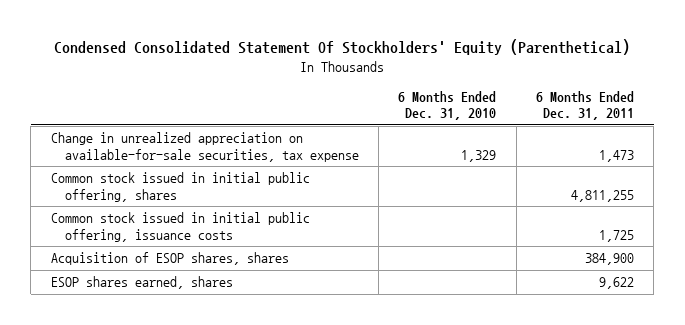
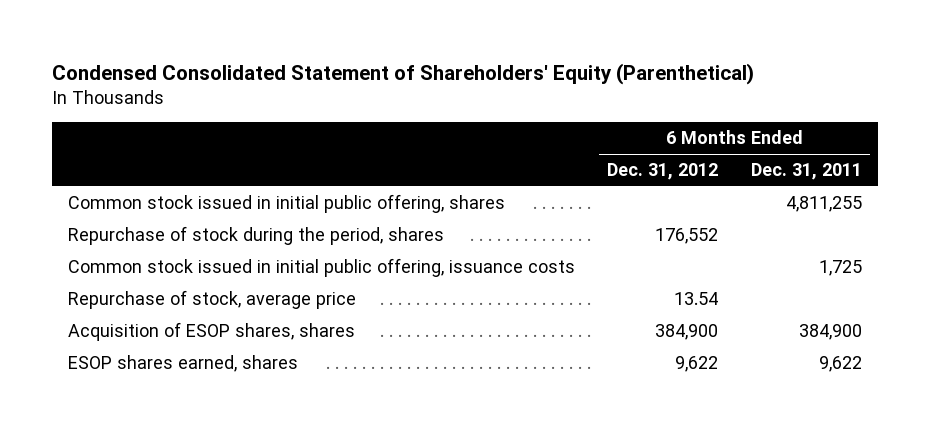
[54,39,631,56] Condensed Consolidated Statement Of Stockholders' Equity (Parenthetical) -> [51,62,754,85] Condensed Consolidated Statement of Shareholders' Equity (Parenthetical)
[398,90,497,121] 6 Months Ended Dec. 31, 2010 -> none
none -> [607,163,719,181] Dec. 31, 2012
[50,132,359,162] Change in unrealized appreciation on available-for-sale securities, tax expense -> none
none -> [68,226,445,246] Repurchase of stock during the period, shares
none -> [68,290,357,310] Repurchase of stock, average price

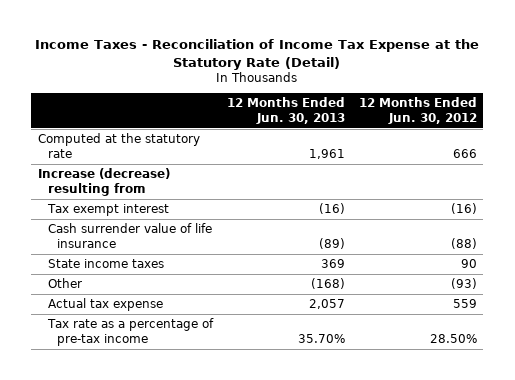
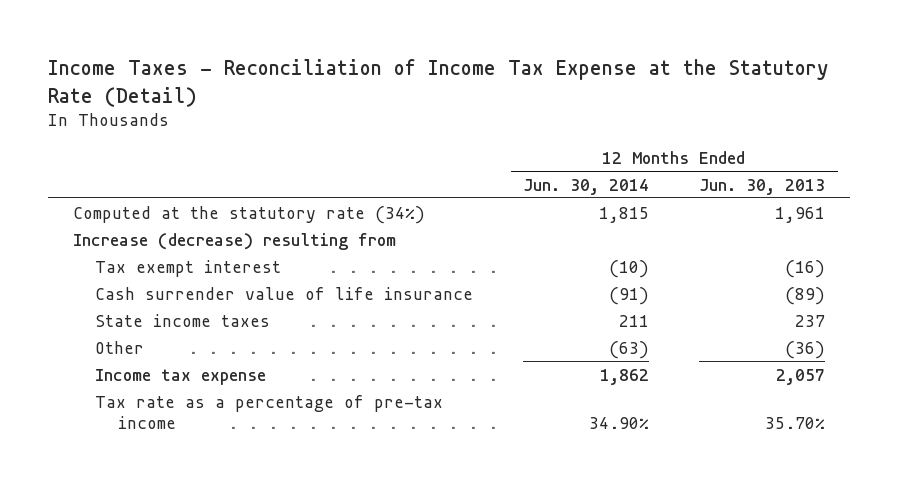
[358,97,477,124] 12 Months Ended Jun. 30, 2012 -> none
none -> [523,178,650,195] Jun. 30, 2014
[38,133,201,158] Computed at the statutory rate -> [72,205,425,224] Computed at the statutory rate (34%)
[320,259,345,269] 369 -> [795,314,826,327] 237
[310,278,345,290] (168) -> [785,340,826,359] (36)
[47,298,163,312] Actual tax expense -> [95,368,267,385] Income tax expense

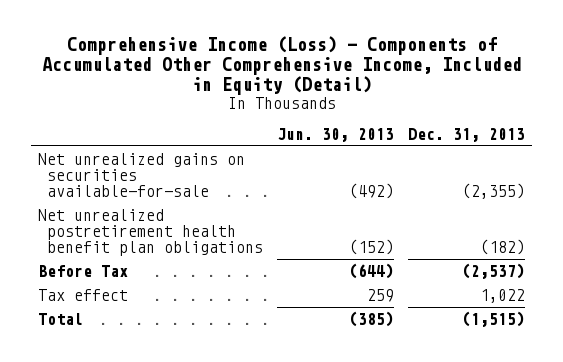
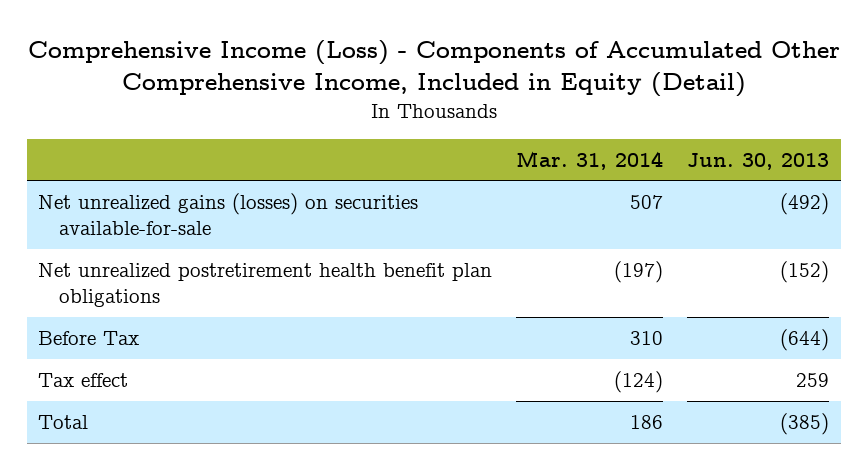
[408,127,526,142] Dec. 31, 2013 -> none
none -> [516,150,664,170] Mar. 31, 2014
[38,152,246,197] Net unrealized gains on securities available-for-sale -> [38,192,419,236] Net unrealized gains (losses) on securities available-for-sale

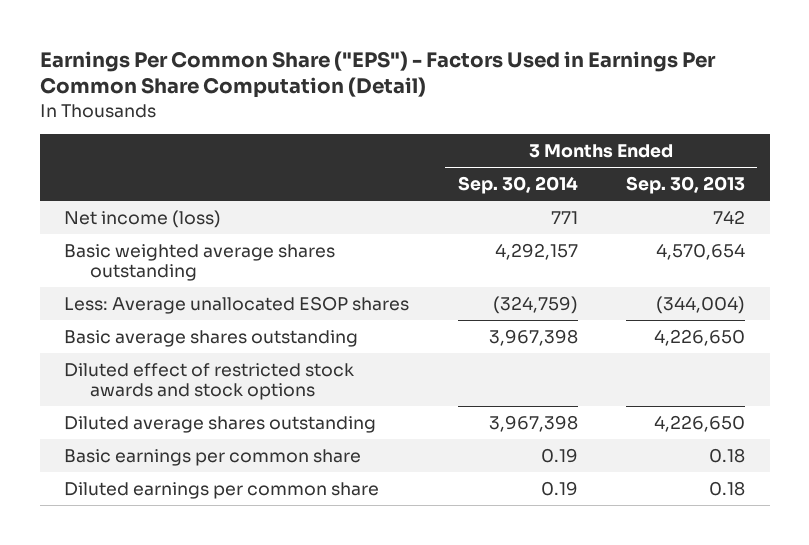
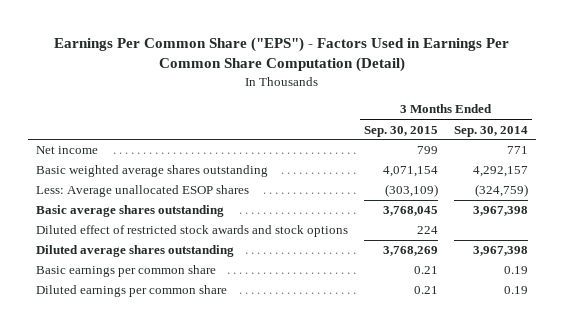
[626,176,746,195] Sep. 30, 2013 -> none
none -> [364,125,439,137] Sep. 30, 2015
[64,209,222,228] Net income (loss) -> [35,146,98,155] Net income

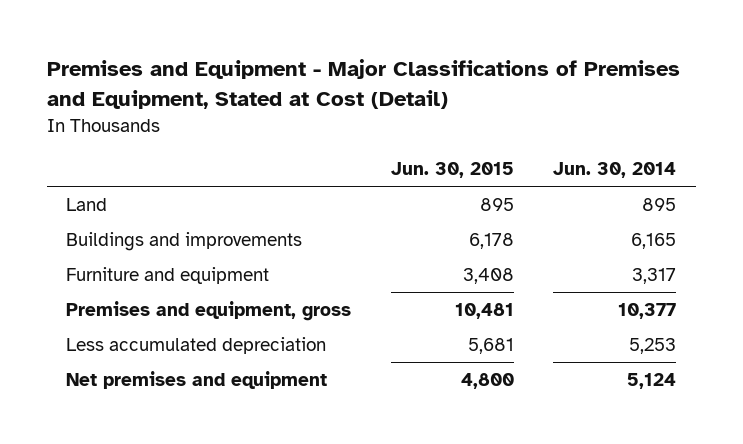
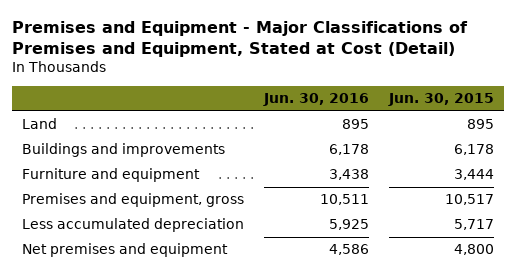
[553,162,677,179] Jun. 30, 2014 -> none
none -> [262,93,369,107] Jun. 30, 2016
[462,268,514,285] 3,408 -> [453,169,494,181] 3,444
[454,303,514,320] 10,481 -> [444,194,494,206] 10,517
[467,338,514,355] 5,681 -> [453,219,494,231] 5,717

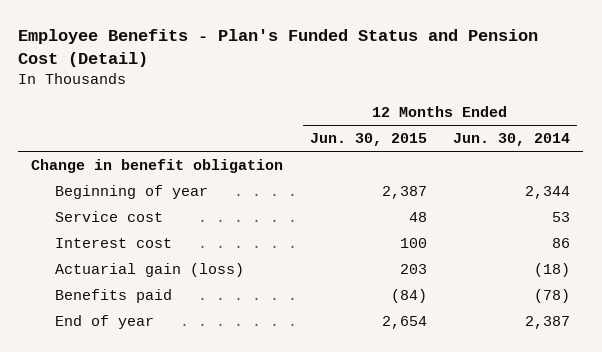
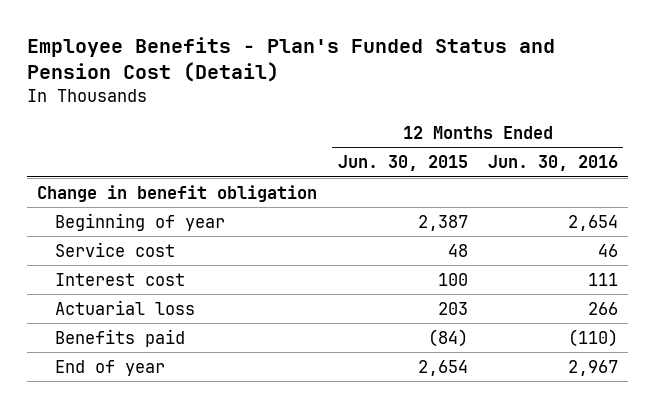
[453,133,571,147] Jun. 30, 2014 -> none
none -> [487,155,618,172] Jun. 30, 2016
[55,262,245,277] Actuarial gain (loss) -> [54,299,195,315] Actuarial loss

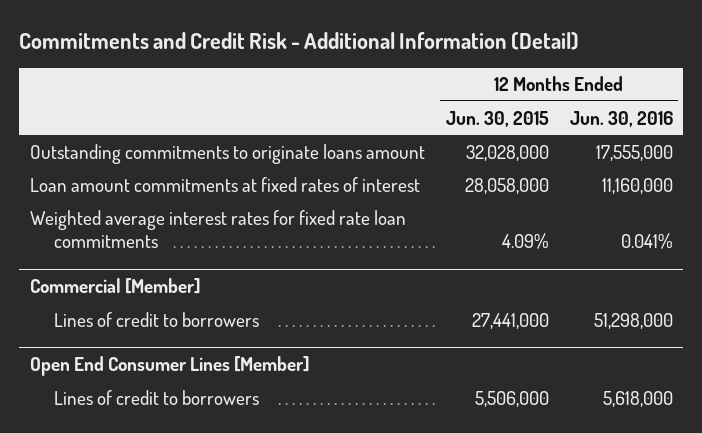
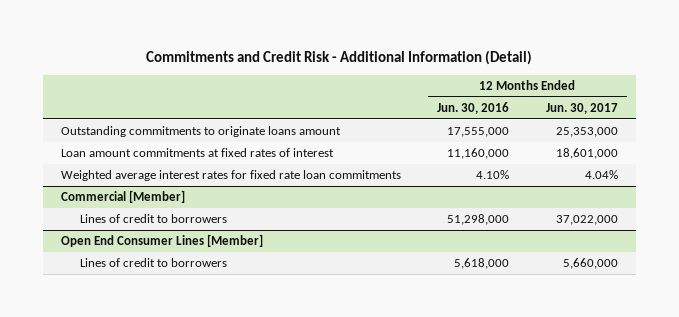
[445,110,549,127] Jun. 30, 2015 -> none
none -> [545,103,618,115] Jun. 30, 2017
[620,232,673,249] 0.041% -> [476,170,510,180] 4.10%

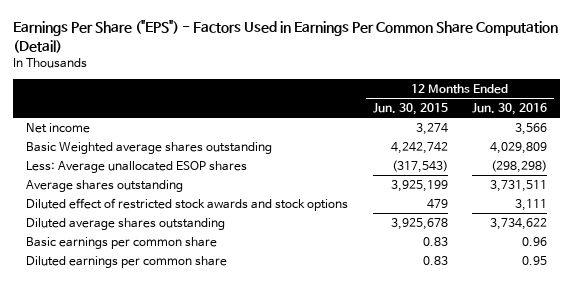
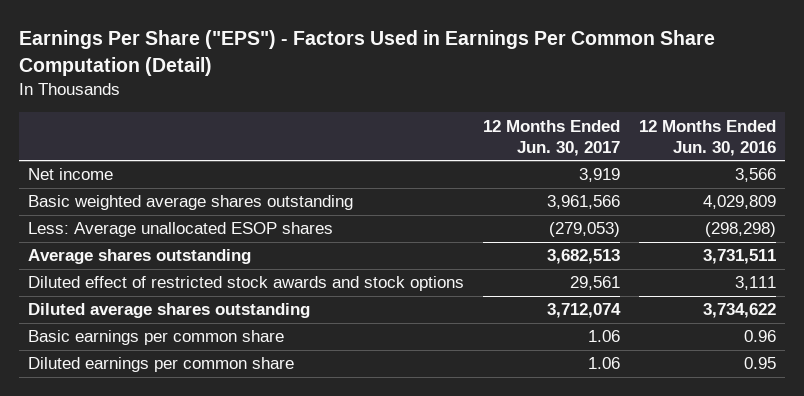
[372,103,448,116] Jun. 30, 2015 -> none
none -> [482,119,620,156] 12 Months Ended Jun. 30, 2017
[25,141,272,154] Basic Weighted average shares outstanding -> [28,195,354,211] Basic weighted average shares outstanding

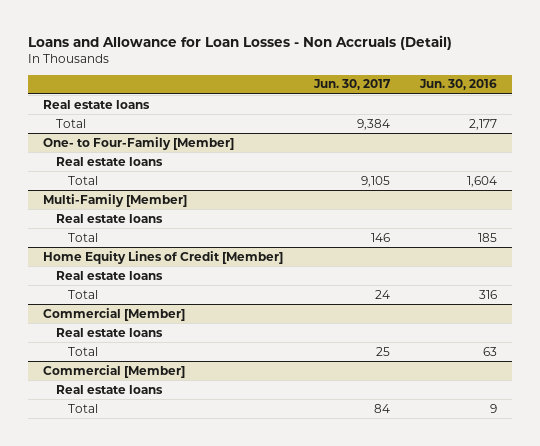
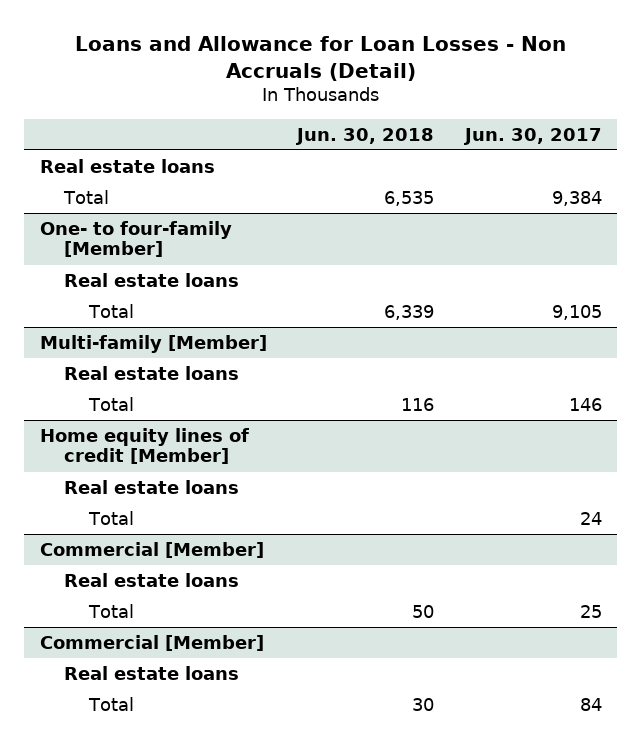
[418,79,497,91] Jun. 30, 2016 -> none
none -> [295,127,435,145] Jun. 30, 2018
[43,136,235,150] One- to Four-Family [Member] -> [39,220,232,258] One- to four-family [Member]
[43,193,188,207] Multi-Family [Member] -> [39,334,267,353] Multi-family [Member]
[43,250,284,264] Home Equity Lines of Credit [Member] -> [39,427,249,465] Home equity lines of credit [Member]

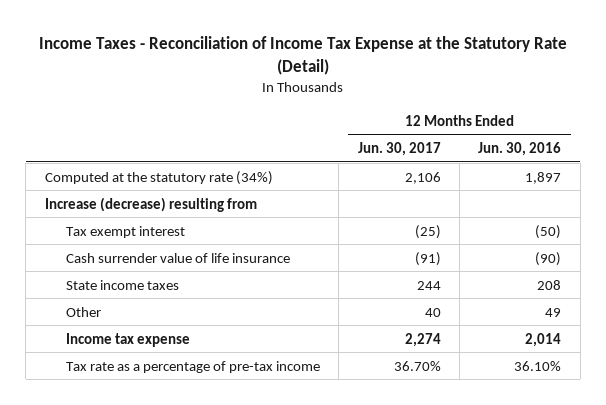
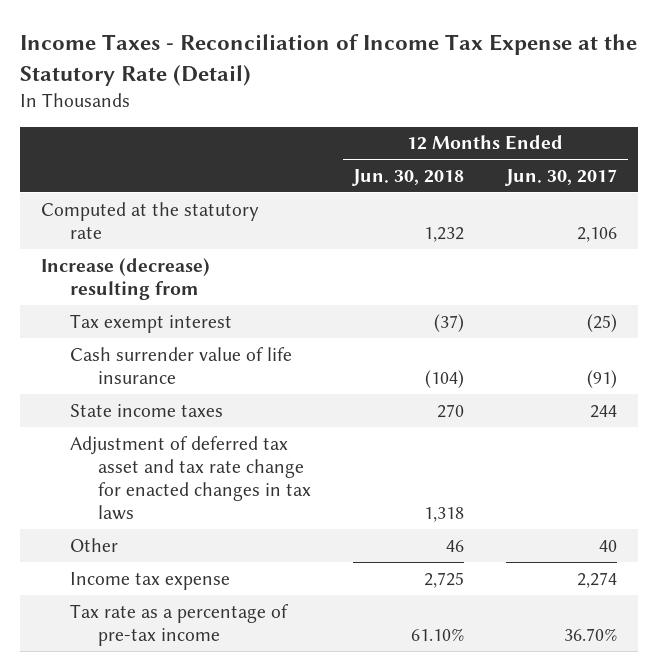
[478,141,562,156] Jun. 30, 2016 -> none
none -> [352,168,465,186] Jun. 30, 2018
[44,170,273,185] Computed at the statutory rate (34%) -> [41,201,260,239] Computed at the statutory rate
none -> [69,435,311,520] Adjustment of deferred tax asset and tax rate change for enacted changes in tax laws

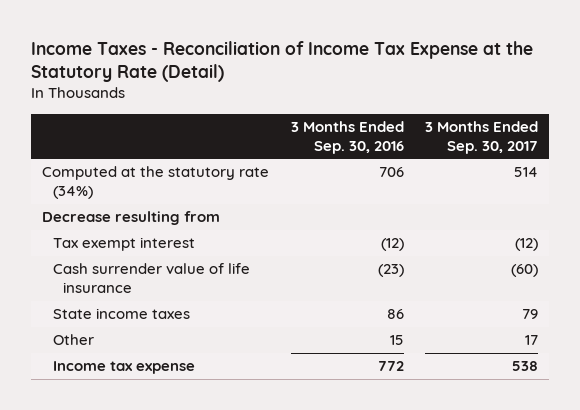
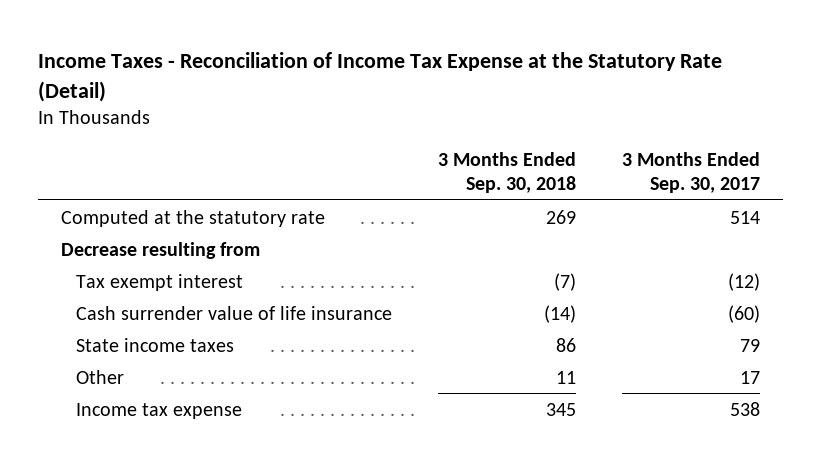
[290,120,404,154] 3 Months Ended Sep. 30, 2016 -> none
none -> [437,151,576,193] 3 Months Ended Sep. 30, 2018
[42,166,270,200] Computed at the statutory rate (34%) -> [60,209,325,227] Computed at the statutory rate

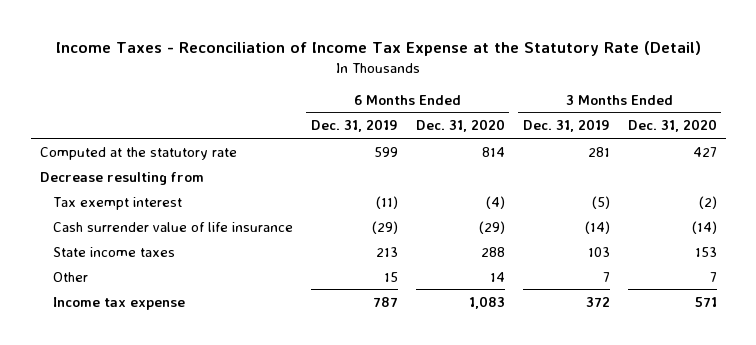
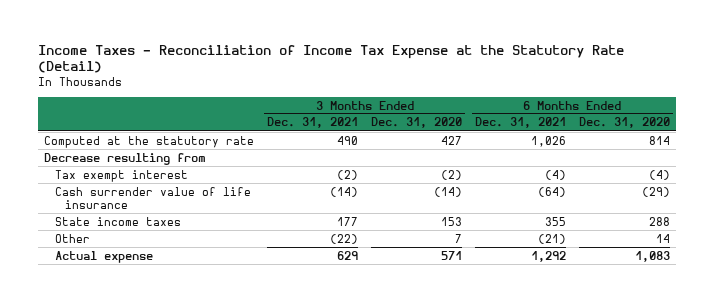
[310,119,398,133] Dec. 31, 2019 -> none
[522,119,610,133] Dec. 31, 2019 -> none
none -> [267,117,359,129] Dec. 31, 2021
none -> [474,117,566,129] Dec. 31, 2021
[52,296,185,310] Income tax expense -> [54,250,153,263] Actual expense

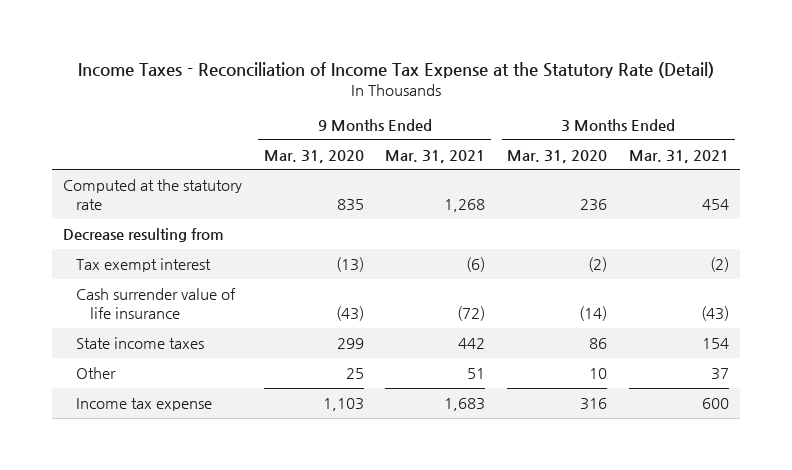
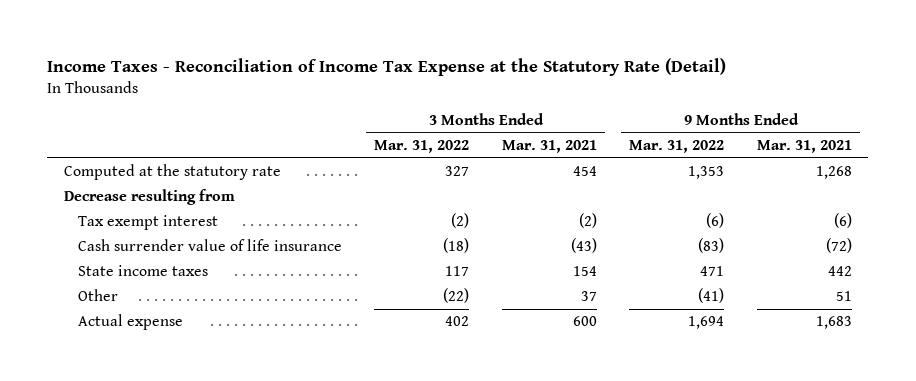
[263,149,364,163] Mar. 31, 2020 -> none
[507,149,608,163] Mar. 31, 2020 -> none
none -> [374,140,470,154] Mar. 31, 2022
none -> [629,140,725,154] Mar. 31, 2022
[76,398,213,412] Income tax expense -> [77,314,183,331] Actual expense

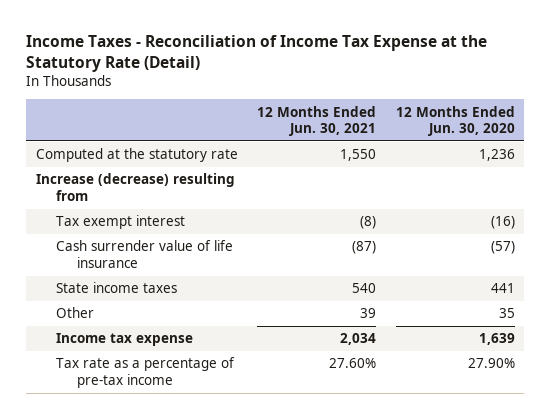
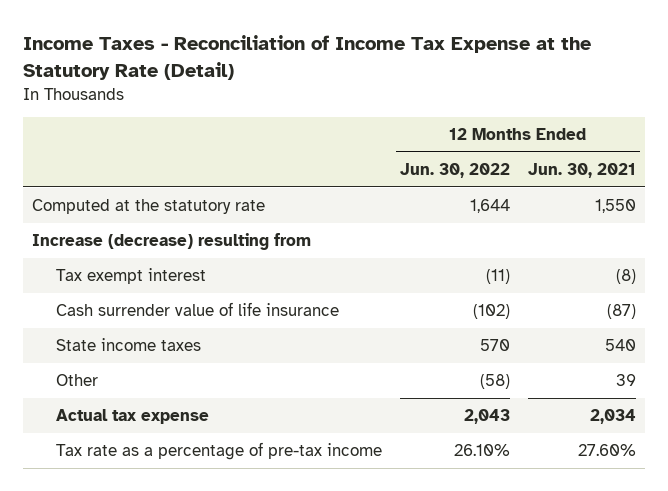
[395,105,515,137] 12 Months Ended Jun. 30, 2020 -> none
none -> [399,163,510,179] Jun. 30, 2022
[56,333,194,347] Income tax expense -> [56,409,210,425] Actual tax expense

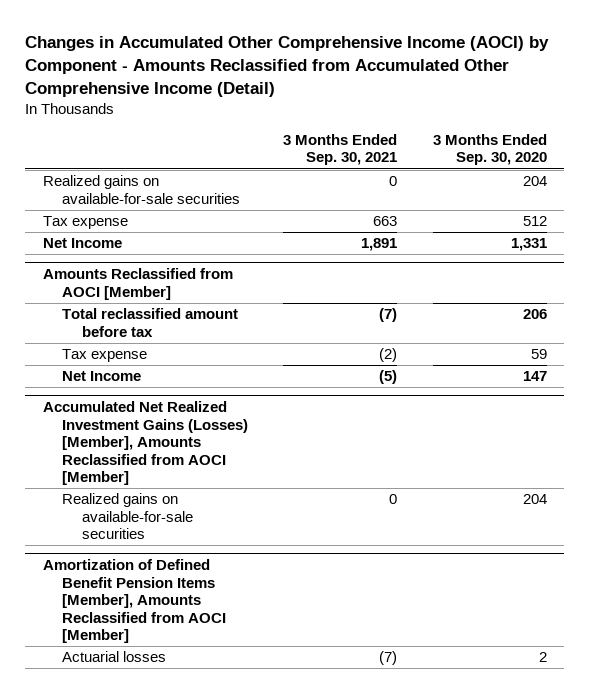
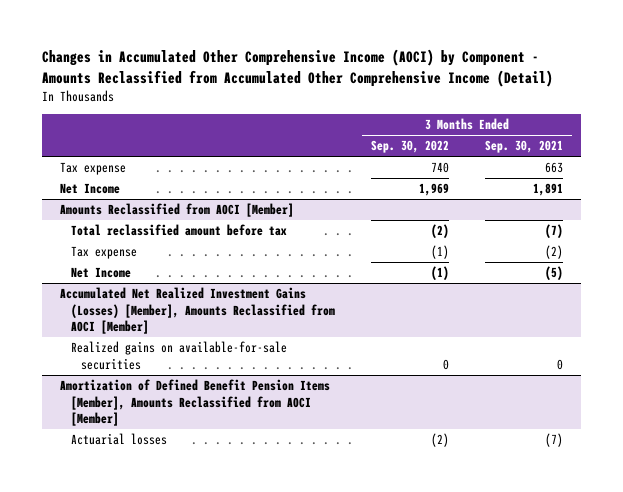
[432,133,547,166] 3 Months Ended Sep. 30, 2020 -> none
none -> [370,140,449,154] Sep. 30, 2022
[42,175,241,204] Realized gains on available-for-sale securities -> none

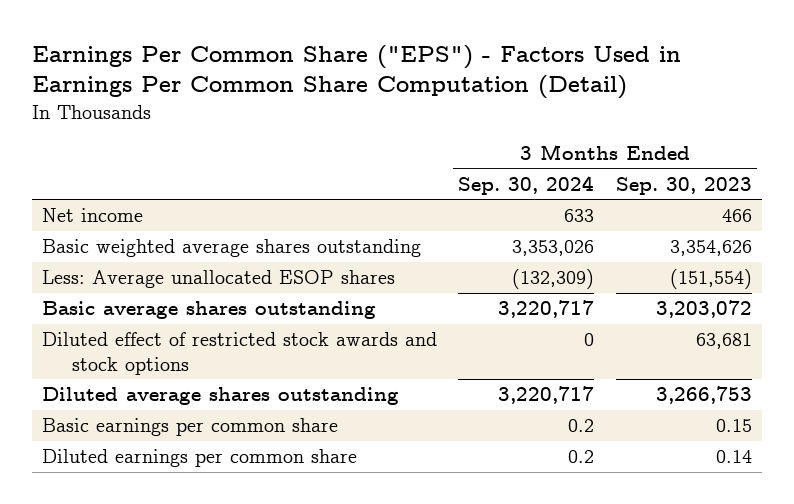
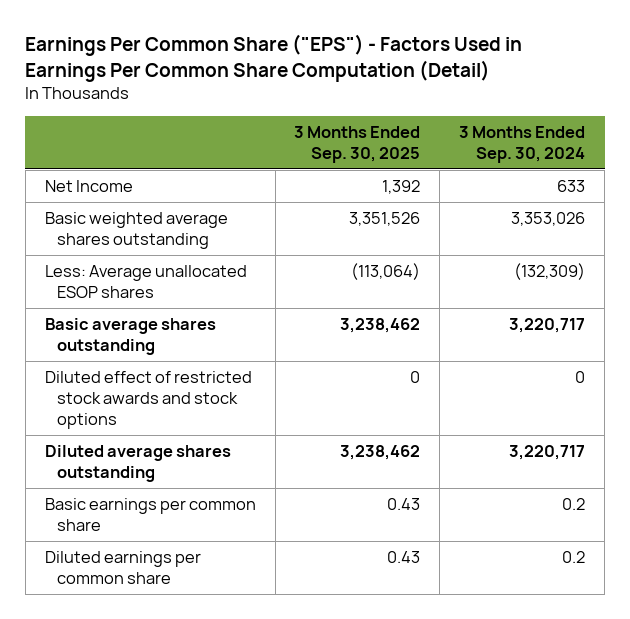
[615,176,752,195] Sep. 30, 2023 -> none
none -> [294,125,421,163] 3 Months Ended Sep. 30, 2025
[42,208,144,223] Net income -> [44,180,133,193] Net Income

